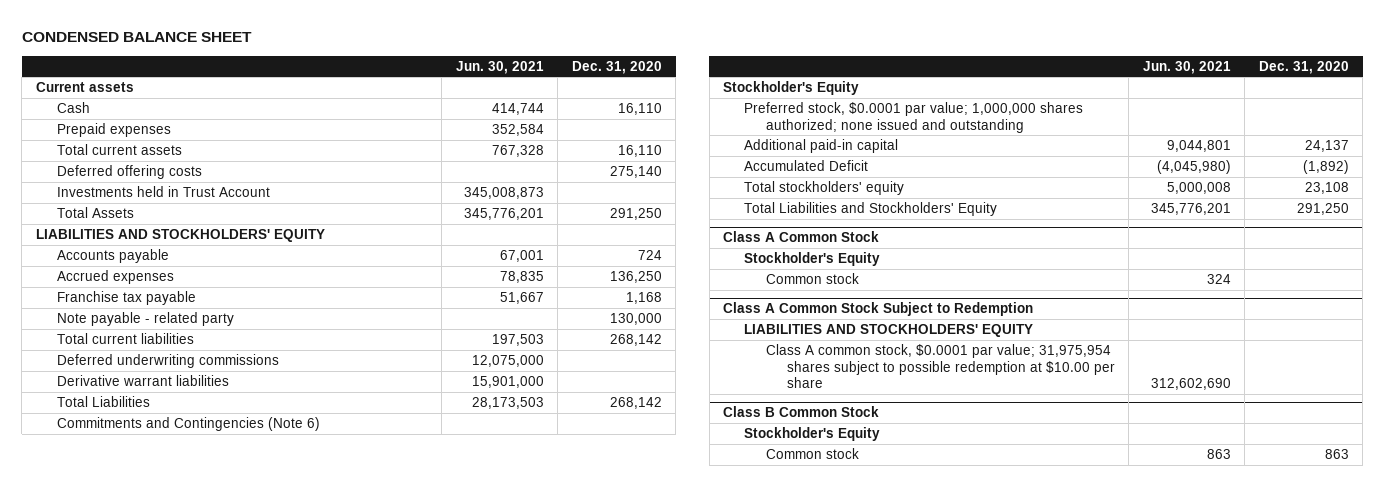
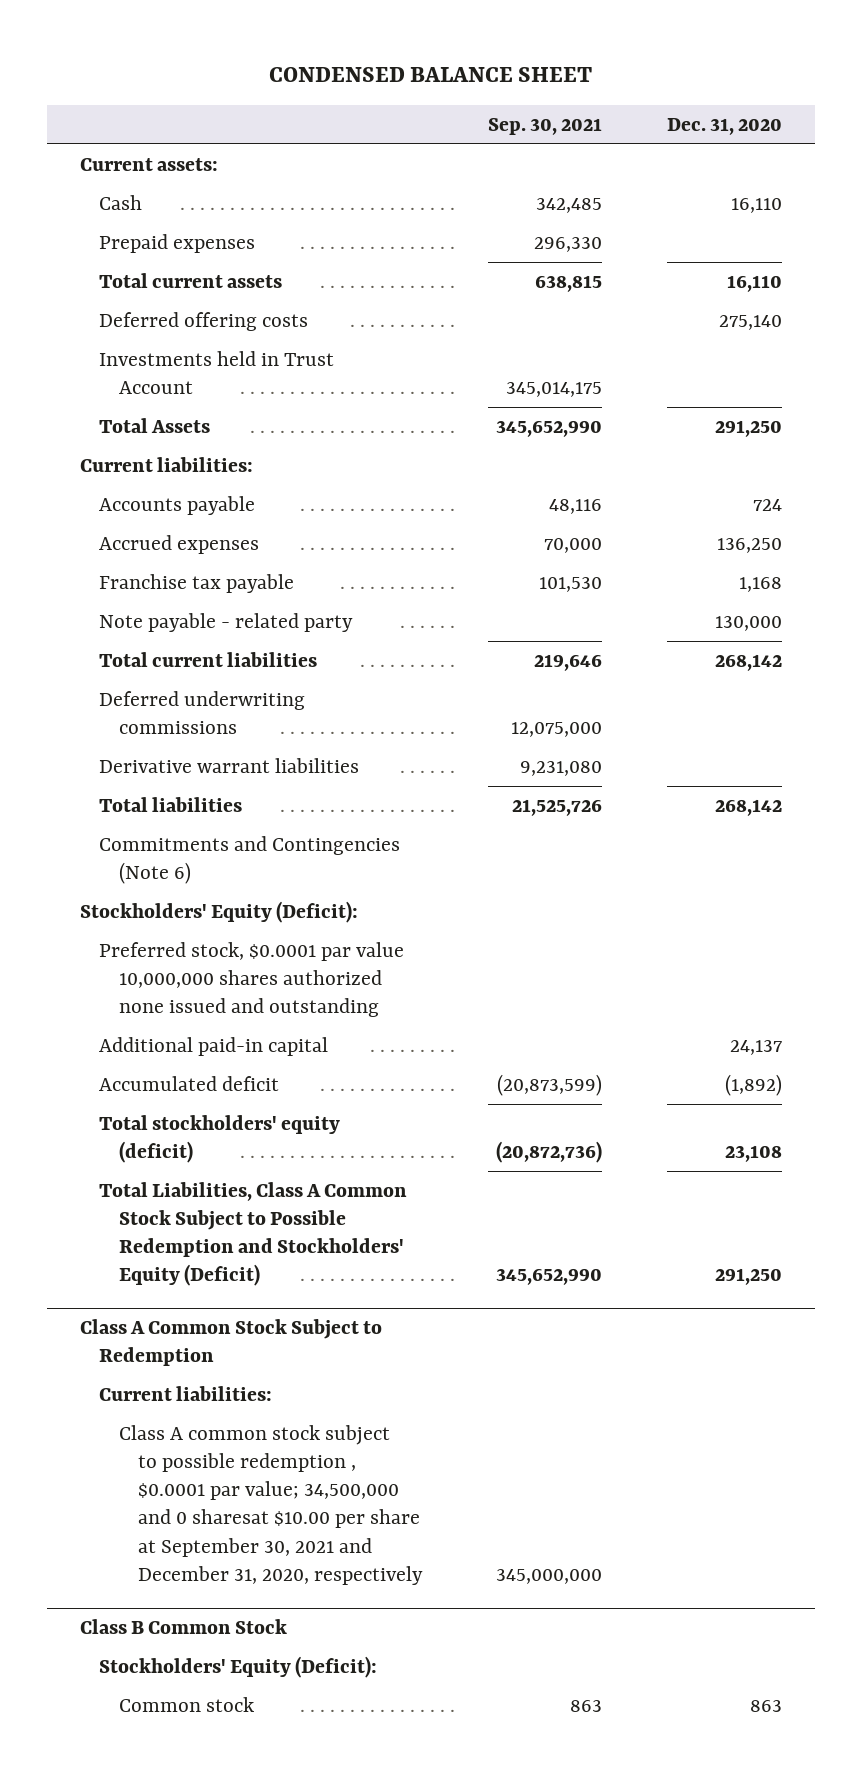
[455,60,544,74] Jun. 30, 2021 -> none
none -> [487,117,602,135] Sep. 30, 2021
[35,81,134,92] Current assets -> [79,157,218,171] Current assets:
[35,228,325,242] LIABILITIES AND STOCKHOLDERS' EQUITY -> none
none -> [79,456,253,472] Current liabilities:
[57,395,151,407] Total Liabilities -> [99,796,243,812] Total liabilities
[723,80,860,95] Stockholder's Equity -> [79,900,358,923] Stockholders' Equity (Deficit):
[744,101,1084,133] Preferred stock, $0.0001 par value; 1,000,000 shares authorized; none issued and outstanding -> [99,941,405,1018] Preferred stock, $0.0001 par value 10,000,000 shares authorized none issued and outstanding
[723,231,880,243] Class A Common Stock -> none
[744,251,881,266] Stockholder's Equity -> none
[765,272,859,284] Common stock -> none
[744,159,869,171] Accumulated Deficit -> [99,1075,280,1091] Accumulated deficit
[744,180,905,195] Total stockholders' equity -> [99,1114,341,1164] Total stockholders' equity (deficit)
[744,201,998,216] Total Liabilities and Stockholders' Equity -> [99,1181,408,1287] Total Liabilities, Class A Common Stock Subject to Possible Redemption and Stockholders' Equity (Deficit)
[744,323,1034,337] LIABILITIES AND STOCKHOLDERS' EQUITY -> none
none -> [99,1385,273,1401] Current liabilities:
[765,343,1115,389] Class A common stock, $0.0001 par value; 31,975,954 shares subject to possible redemption at $10.00 per share -> [118,1424,424,1585] Class A common stock subject to possible redemption , $0.0001 par value; 34,500,000 and 0 sharesat $10.00 per share at September 30, 2021 and December 31, 2020, respectively
[744,426,881,441] Stockholder's Equity -> [99,1655,378,1678] Stockholders' Equity (Deficit):

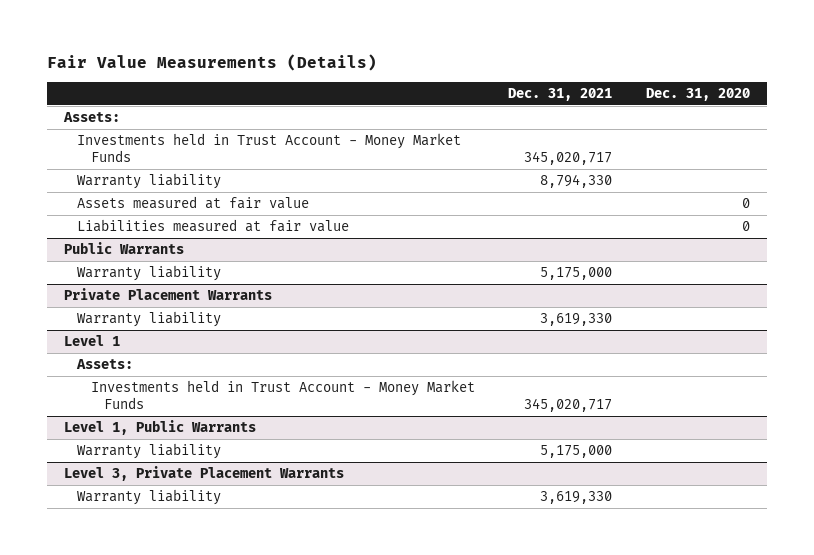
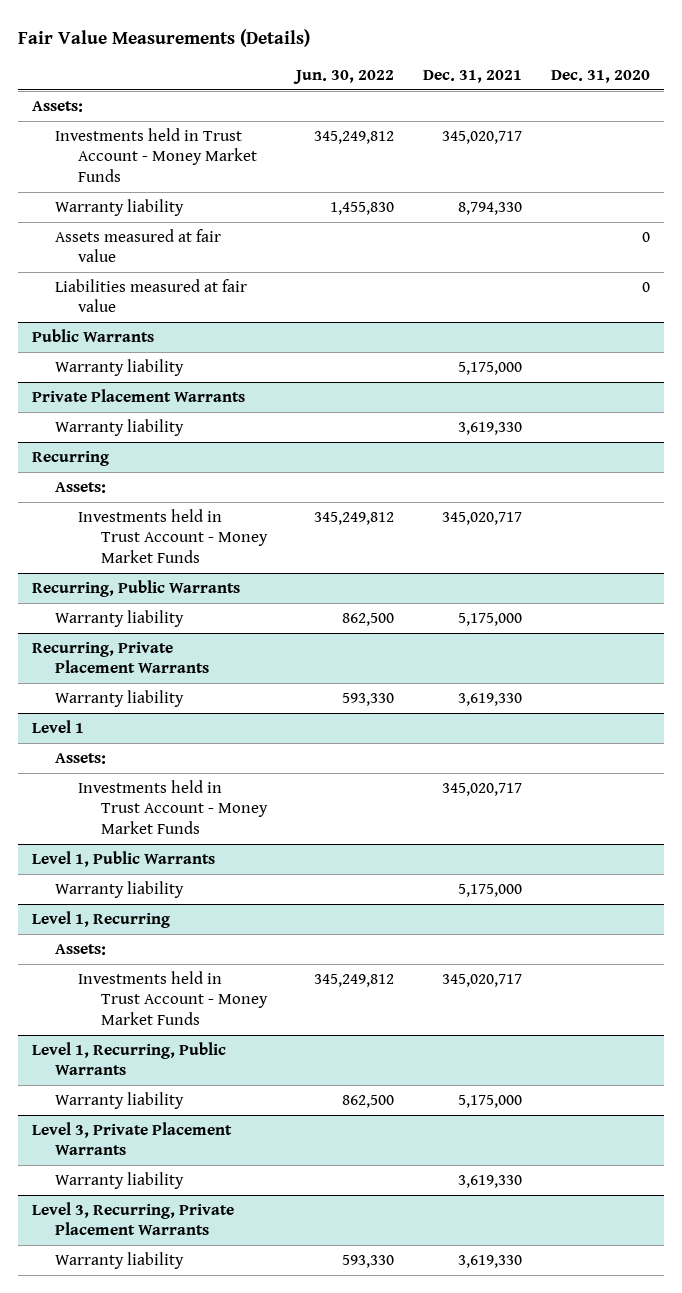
none -> [292,70,394,85] Jun. 30, 2022
none -> [32,451,110,467] Recurring
none -> [55,482,107,494] Assets:
none -> [78,509,269,563] Investments held in Trust Account - Money Market Funds
none -> [32,580,241,598] Recurring, Public Warrants
none -> [55,610,185,628] Warranty liability
none -> [32,642,210,674] Recurring, Private Placement Warrants
none -> [55,690,185,708] Warranty liability
none -> [32,911,171,929] Level 1, Recurring
none -> [55,944,107,956] Assets:
none -> [78,971,269,1025] Investments held in Trust Account - Money Market Funds
none -> [32,1042,227,1076] Level 1, Recurring, Public Warrants
none -> [55,1092,185,1110] Warranty liability
none -> [32,1202,235,1236] Level 3, Recurring, Private Placement Warrants
none -> [55,1252,185,1270] Warranty liability

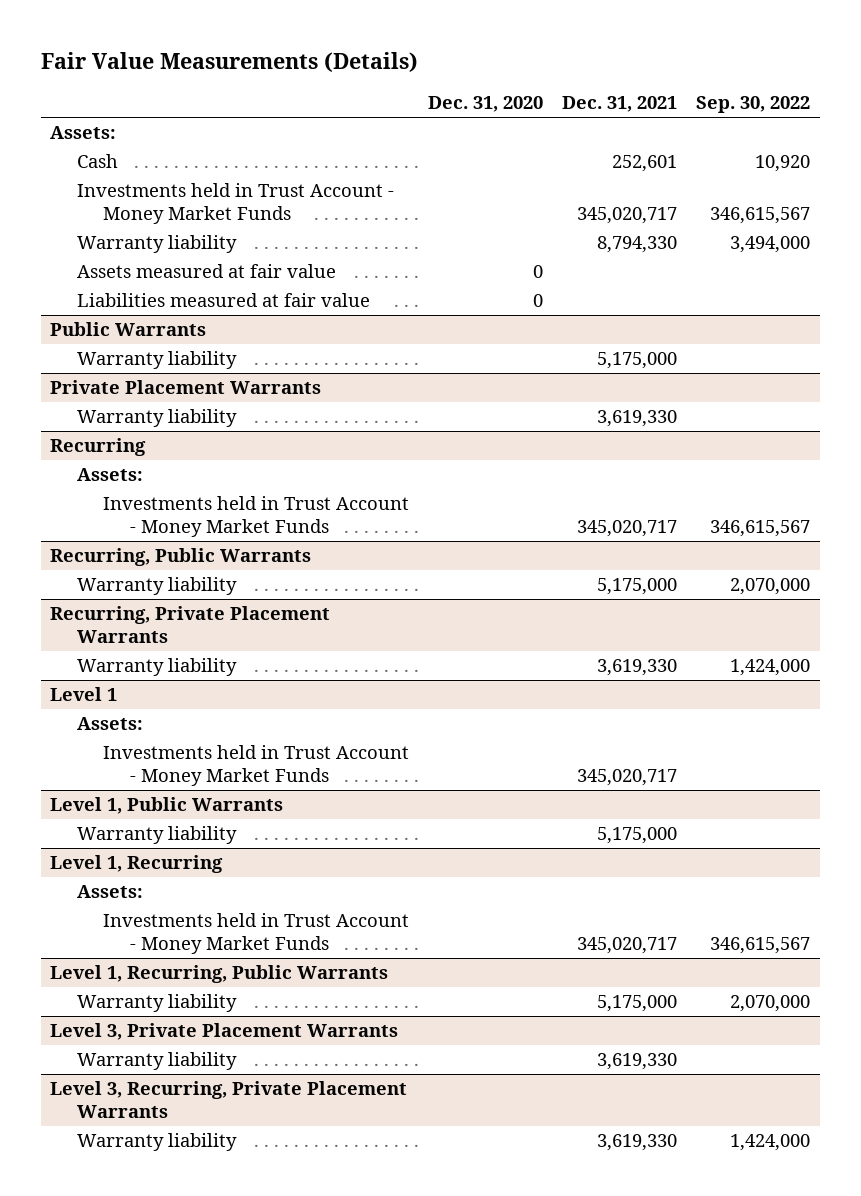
[292,70,394,85] Jun. 30, 2022 -> none
none -> [696,96,811,114] Sep. 30, 2022
none -> [76,154,118,169] Cash

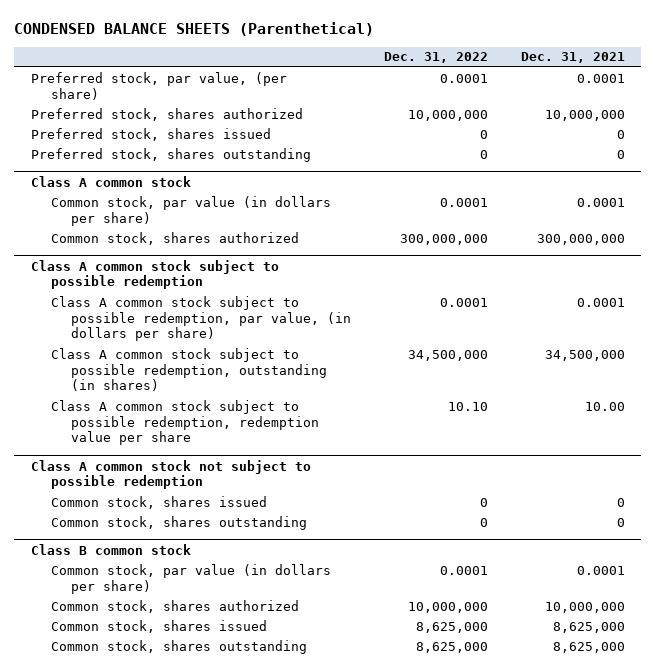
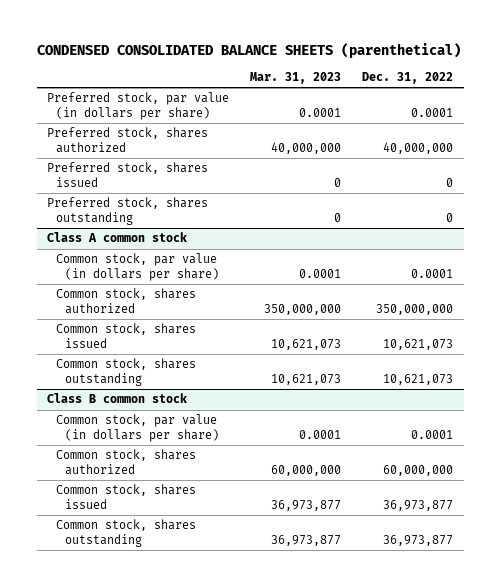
[14,21,375,36] CONDENSED BALANCE SHEETS (Parenthetical) -> [36,42,461,58] CONDENSED CONSOLIDATED BALANCE SHEETS (parenthetical)
[520,52,625,64] Dec. 31, 2021 -> none
none -> [250,71,342,84] Mar. 31, 2023
[30,71,287,100] Preferred stock, par value, (per share) -> [47,92,230,120] Preferred stock, par value (in dollars per share)
[407,109,488,121] 10,000,000 -> [383,141,454,154] 40,000,000
[30,259,279,290] Class A common stock subject to possible redemption -> none
[50,295,351,342] Class A common stock subject to possible redemption, par value, (in dollars per share) -> none
[50,347,327,392] Class A common stock subject to possible redemption, outstanding (in shares) -> none
[50,399,319,446] Class A common stock subject to possible redemption, redemption value per share -> none
[30,459,311,490] Class A common stock not subject to possible redemption -> none
[399,233,488,245] 300,000,000 -> [376,303,454,315] 350,000,000
[479,497,488,507] 0 -> [383,338,454,350] 10,621,073
[479,517,488,527] 0 -> [383,373,454,385] 10,621,073
[407,601,488,613] 10,000,000 -> [383,464,454,476] 60,000,000
[415,621,488,633] 8,625,000 -> [383,499,454,511] 36,973,877
[415,641,488,653] 8,625,000 -> [383,534,454,546] 36,973,877

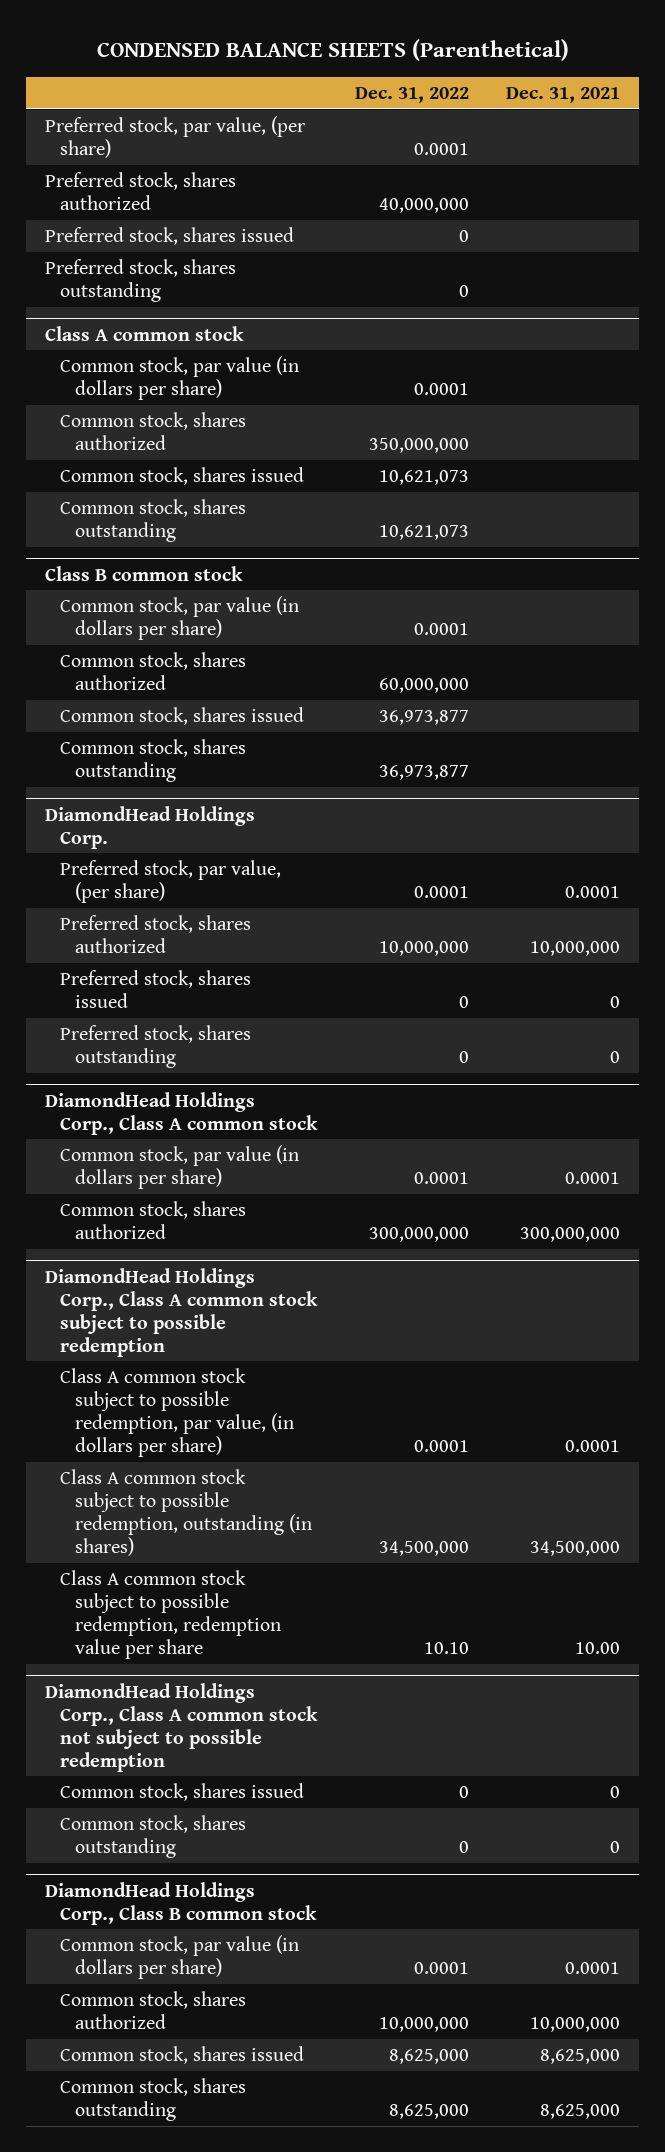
[36,42,461,58] CONDENSED CONSOLIDATED BALANCE SHEETS (parenthetical) -> [96,38,569,61] CONDENSED BALANCE SHEETS (Parenthetical)
[250,71,342,84] Mar. 31, 2023 -> none
none -> [506,86,621,103] Dec. 31, 2021
[47,92,230,120] Preferred stock, par value (in dollars per share) -> [44,116,305,159] Preferred stock, par value, (per share)
none -> [44,805,255,849] DiamondHead Holdings Corp.
none -> [59,860,281,904] Preferred stock, par value, (per share)
none -> [59,915,251,954] Preferred stock, shares authorized
none -> [59,970,251,1009] Preferred stock, shares issued
none -> [59,1025,251,1069] Preferred stock, shares outstanding
none -> [44,1091,318,1135] DiamondHead Holdings Corp., Class A common stock
none -> [59,1145,299,1190] Common stock, par value (in dollars per share)
none -> [59,1201,246,1240] Common stock, shares authorized
none -> [44,1267,318,1357] DiamondHead Holdings Corp., Class A common stock subject to possible redemption
none -> [59,1368,294,1458] Class A common stock subject to possible redemption, par value, (in dollars per share)
none -> [59,1469,312,1557] Class A common stock subject to possible redemption, outstanding (in shares)
none -> [59,1570,281,1660] Class A common stock subject to possible redemption, redemption value per share
none -> [44,1682,318,1772] DiamondHead Holdings Corp., Class A common stock not subject to possible redemption
none -> [59,1783,304,1802] Common stock, shares issued
none -> [59,1815,246,1859] Common stock, shares outstanding
none -> [44,1881,317,1925] DiamondHead Holdings Corp., Class B common stock
none -> [59,1935,299,1980] Common stock, par value (in dollars per share)
none -> [59,1991,246,2030] Common stock, shares authorized
none -> [59,2046,304,2065] Common stock, shares issued
none -> [59,2078,246,2122] Common stock, shares outstanding

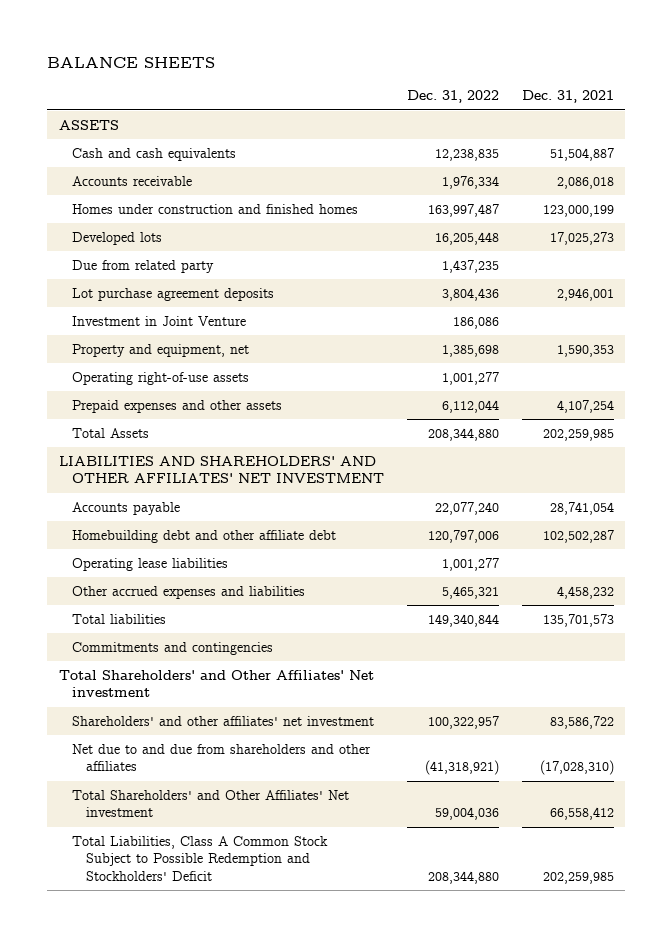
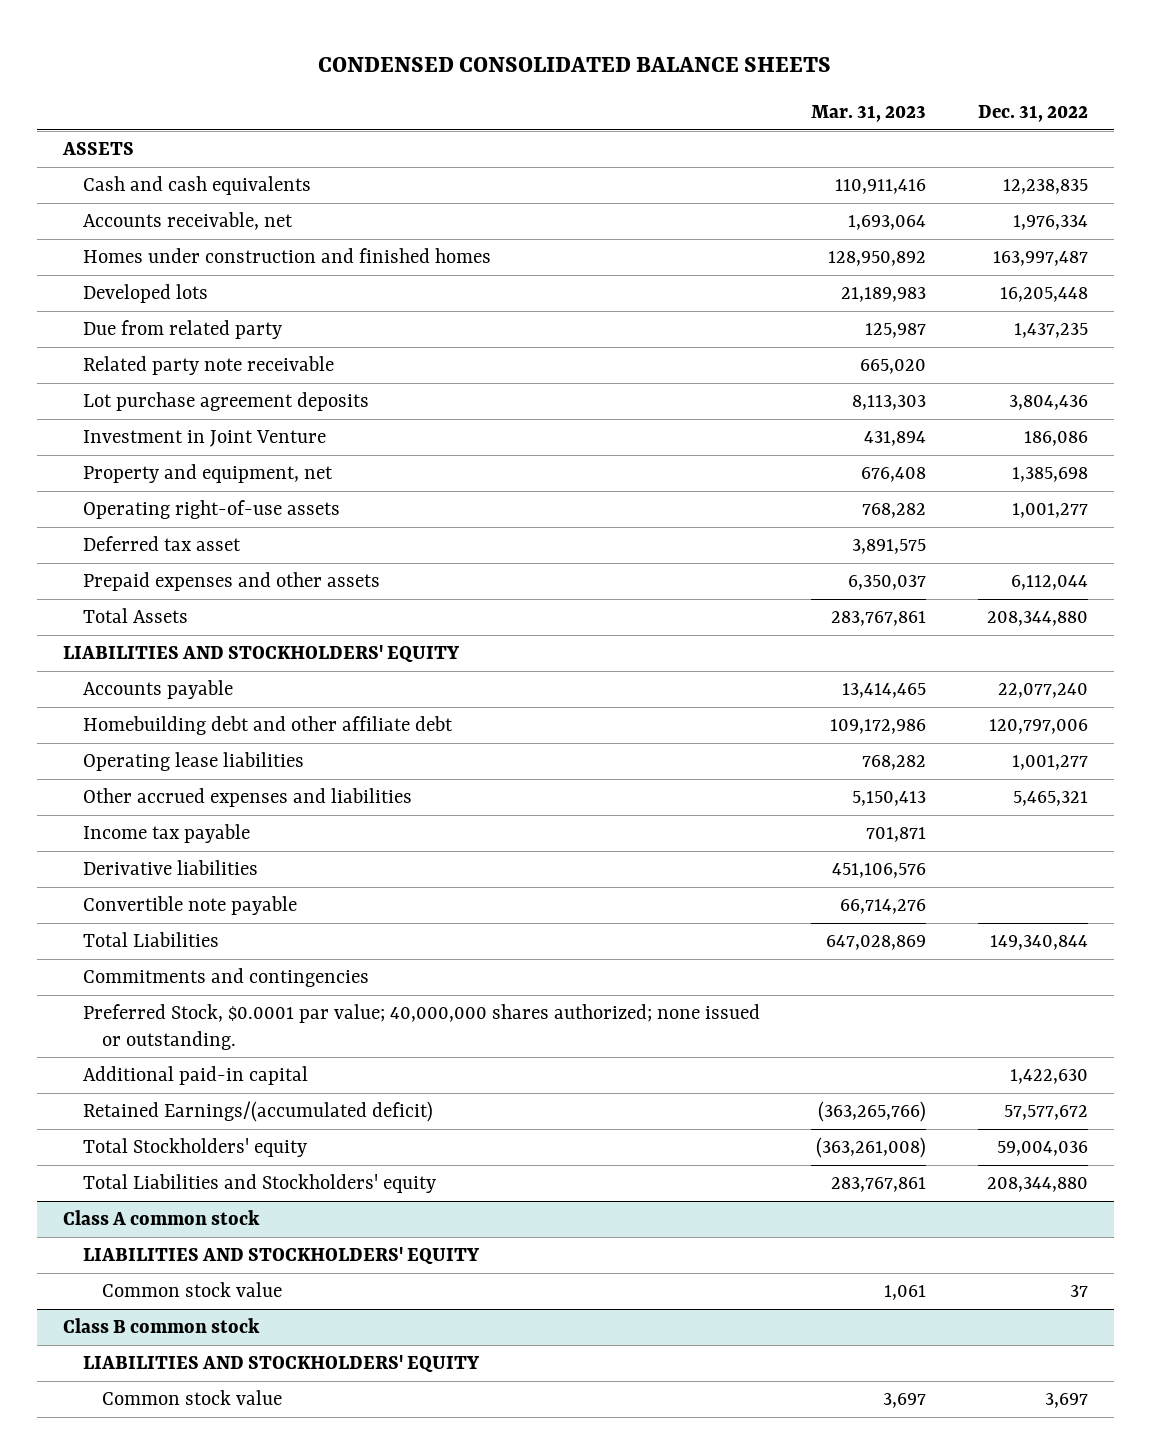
[47,57,216,69] BALANCE SHEETS -> [318,56,832,72] CONDENSED CONSOLIDATED BALANCE SHEETS
[521,90,614,104] Dec. 31, 2021 -> none
none -> [811,105,927,123] Mar. 31, 2023
[72,175,193,186] Accounts receivable -> [82,212,293,231] Accounts receivable, net
none -> [82,356,334,376] Related party note receivable
none -> [82,536,241,552] Deferred tax asset
[58,455,385,484] LIABILITIES AND SHAREHOLDERS' AND OTHER AFFILIATES' NET INVESTMENT -> [63,645,461,664] LIABILITIES AND STOCKHOLDERS' EQUITY
none -> [82,824,250,844] Income tax payable
none -> [82,860,258,876] Derivative liabilities
none -> [82,896,297,916] Convertible note payable
[72,613,167,624] Total liabilities -> [82,932,219,948] Total Liabilities
[58,669,374,698] Total Shareholders' and Other Affiliates' Net investment -> none
[72,715,375,726] Shareholders' and other affiliates' net investment -> none
[72,743,372,772] Net due to and due from shareholders and other affiliates -> none
none -> [82,1004,760,1050] Preferred Stock, $0.0001 par value; 40,000,000 shares authorized; none issued or outstanding.
none -> [82,1066,308,1086] Additional paid-in capital
none -> [82,1101,433,1123] Retained Earnings/(accumulated deficit)
[72,789,350,818] Total Shareholders' and Other Affiliates' Net investment -> [82,1138,307,1158] Total Stockholders' equity
[72,835,329,881] Total Liabilities, Class A Common Stock Subject to Possible Redemption and Stockholders' Deficit -> [82,1174,436,1194] Total Liabilities and Stockholders' equity
none -> [63,1210,261,1226] Class A common stock
none -> [82,1247,480,1266] LIABILITIES AND STOCKHOLDERS' EQUITY
none -> [102,1282,283,1298] Common stock value
none -> [63,1318,261,1334] Class B common stock
none -> [82,1355,480,1374] LIABILITIES AND STOCKHOLDERS' EQUITY
none -> [102,1390,283,1406] Common stock value

